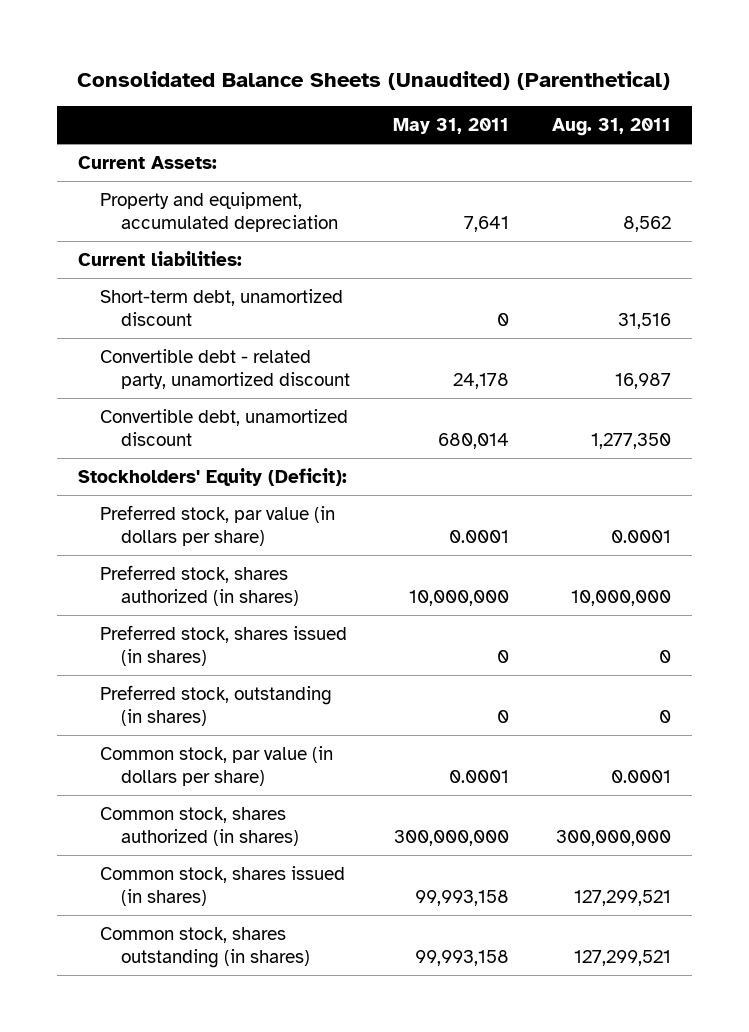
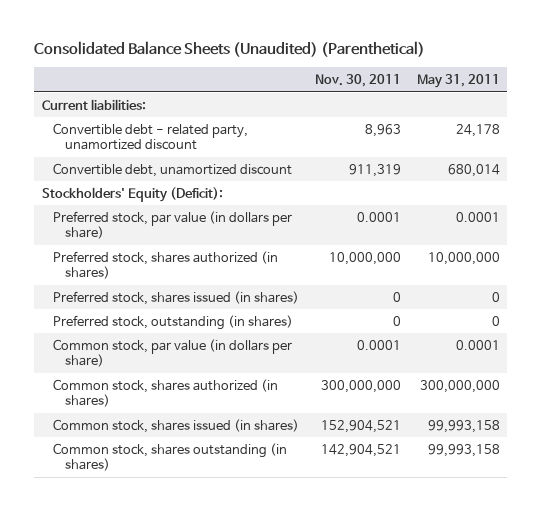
[551,117,671,136] Aug. 31, 2011 -> none
none -> [314,74,401,88] Nov. 30, 2011
[78,156,218,170] Current Assets: -> none
[99,192,338,232] Property and equipment, accumulated depreciation -> none
[99,289,343,326] Short-term debt, unamortized discount -> none

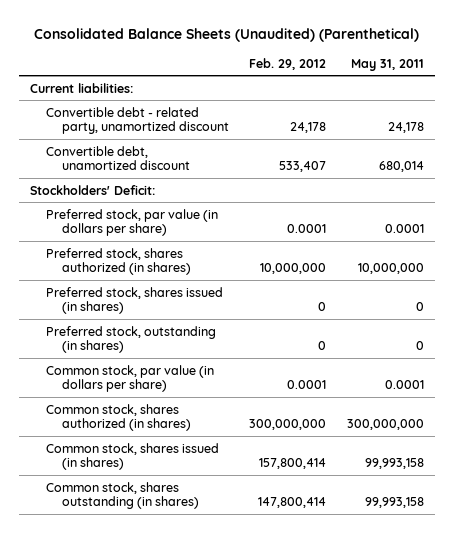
[314,74,401,88] Nov. 30, 2011 -> none
none -> [249,57,327,70] Feb. 29, 2012
[41,186,223,202] Stockholders' Equity (Deficit): -> [29,184,155,195] Stockholders' Deficit:

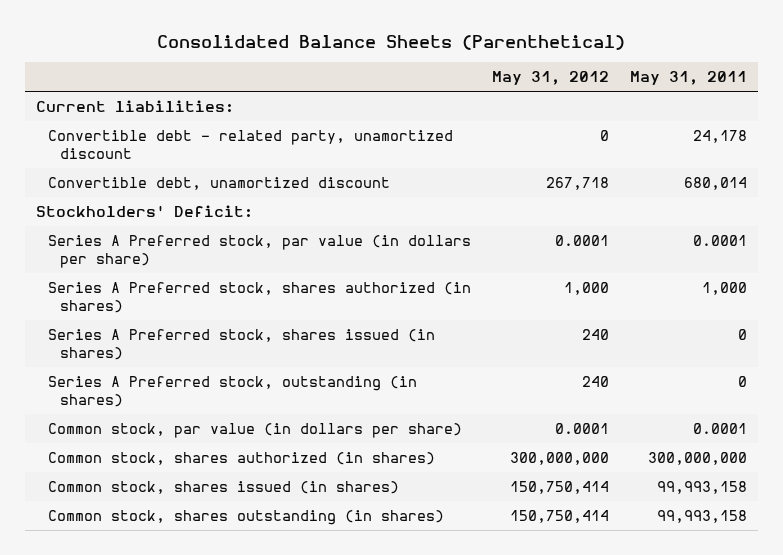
[34,27,420,42] Consolidated Balance Sheets (Unaudited) (Parenthetical) -> [157,34,626,50] Consolidated Balance Sheets (Parenthetical)
[249,57,327,70] Feb. 29, 2012 -> none
none -> [491,71,609,86] May 31, 2012
[45,208,218,237] Preferred stock, par value (in dollars per share) -> [47,235,471,269] Series A Preferred stock, par value (in dollars per share)
[45,247,191,276] Preferred stock, shares authorized (in shares) -> [47,282,471,314] Series A Preferred stock, shares authorized (in shares)
[358,263,425,275] 10,000,000 -> [701,282,747,296] 1,000
[45,286,223,315] Preferred stock, shares issued (in shares) -> [47,329,435,361] Series A Preferred stock, shares issued (in shares)
[45,325,216,354] Preferred stock, outstanding (in shares) -> [47,376,417,408] Series A Preferred stock, outstanding (in shares)

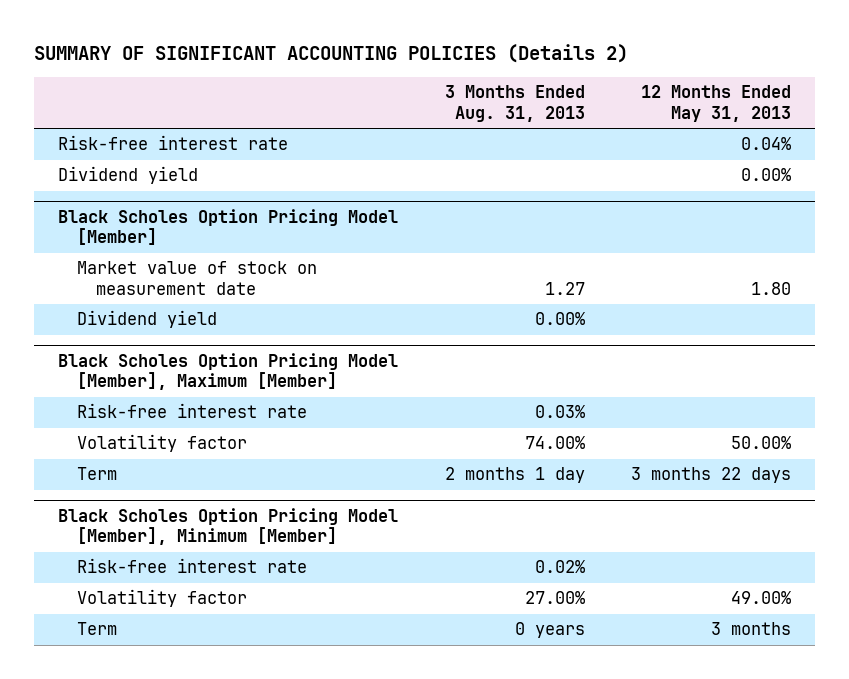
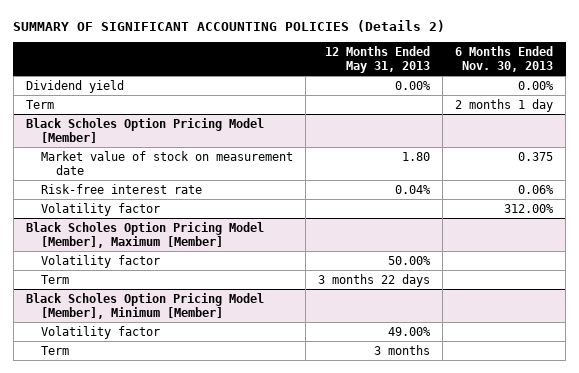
[444,85,585,123] 3 Months Ended Aug. 31, 2013 -> none
none -> [454,45,553,72] 6 Months Ended Nov. 30, 2013
[57,135,288,151] Risk-free interest rate -> none
none -> [25,99,54,109] Term
[76,310,217,329] Dividend yield -> none
none -> [40,183,202,194] Risk-free interest rate
none -> [40,202,160,216] Volatility factor
[76,403,307,419] Risk-free interest rate -> none
[76,558,307,574] Risk-free interest rate -> none

